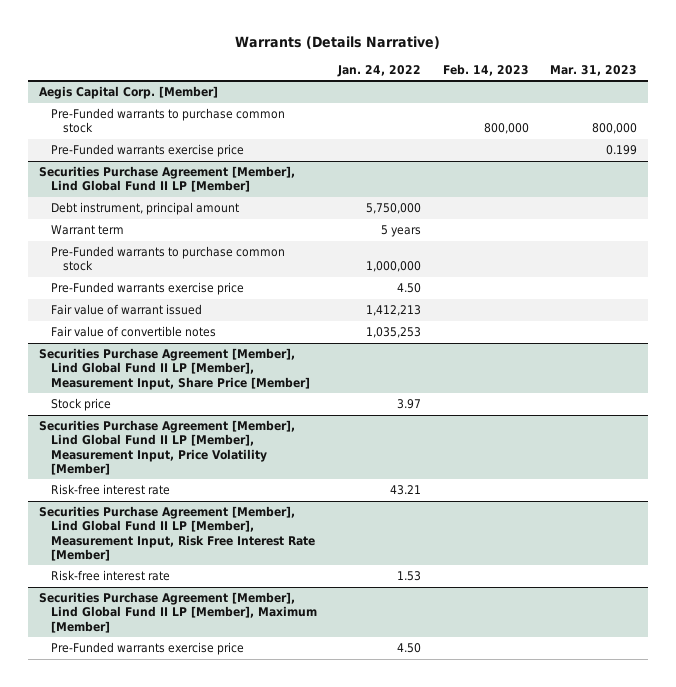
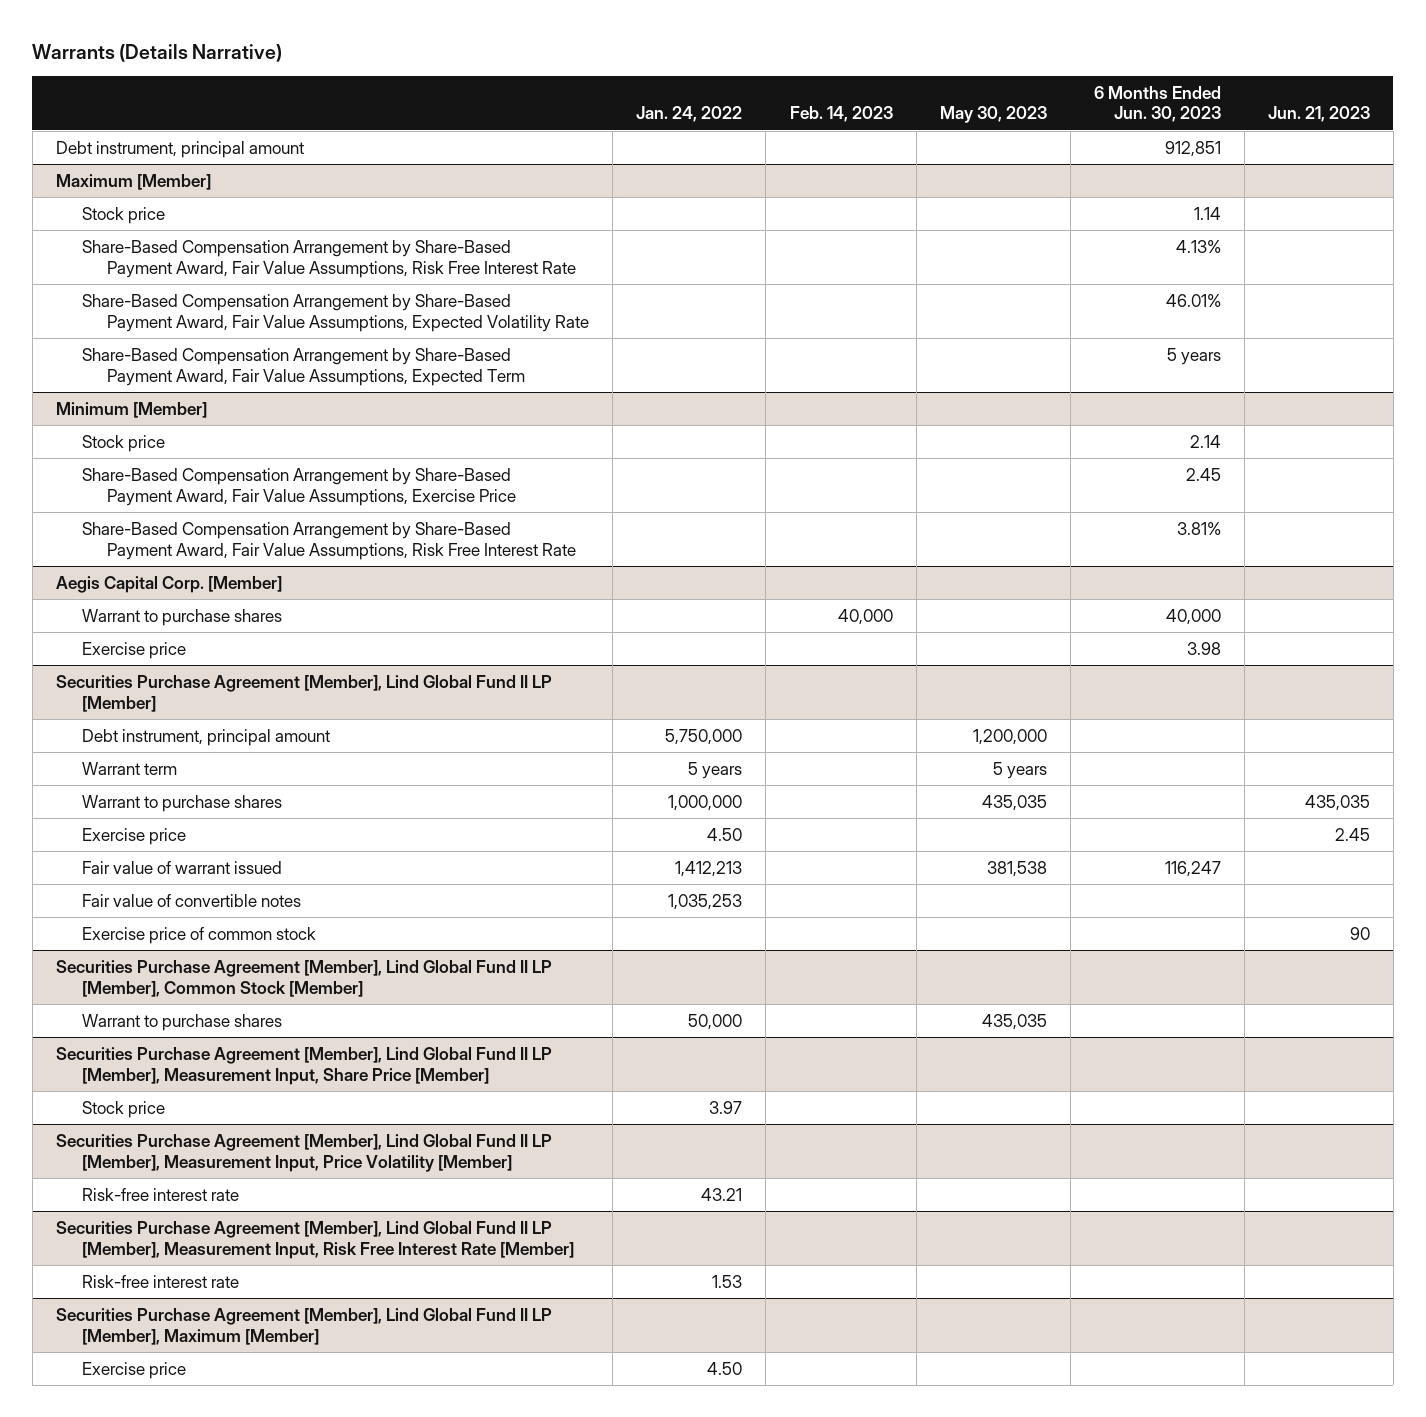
[550,64,638,76] Mar. 31, 2023 -> none
none -> [939,106,1047,124] May 30, 2023
none -> [1093,85,1221,123] 6 Months Ended Jun. 30, 2023
none -> [1267,106,1370,123] Jun. 21, 2023
none -> [55,140,304,158] Debt instrument, principal amount
none -> [55,173,211,190] Maximum [Member]
none -> [81,206,165,224] Stock price
none -> [81,239,577,278] Share-Based Compensation Arrangement by Share-Based Payment Award, Fair Value Assumptions, Risk Free Interest Rate
none -> [81,293,590,332] Share-Based Compensation Arrangement by Share-Based Payment Award, Fair Value Assumptions, Expected Volatility Rate
none -> [81,347,526,386] Share-Based Compensation Arrangement by Share-Based Payment Award, Fair Value Assumptions, Expected Term
none -> [55,401,207,418] Minimum [Member]
none -> [81,434,165,452] Stock price
none -> [81,467,517,506] Share-Based Compensation Arrangement by Share-Based Payment Award, Fair Value Assumptions, Exercise Price
none -> [81,521,577,560] Share-Based Compensation Arrangement by Share-Based Payment Award, Fair Value Assumptions, Risk Free Interest Rate
[50,108,285,134] Pre-Funded warrants to purchase common stock -> [81,608,282,626] Warrant to purchase shares
[483,123,529,135] 800,000 -> [837,608,893,625] 40,000
[50,144,244,158] Pre-Funded warrants exercise price -> [81,641,186,659] Exercise price
[50,246,285,272] Pre-Funded warrants to purchase common stock -> [81,794,282,812] Warrant to purchase shares
[50,282,244,296] Pre-Funded warrants exercise price -> [81,827,186,845] Exercise price
none -> [81,926,316,944] Exercise price of common stock
none -> [55,959,552,997] Securities Purchase Agreement [Member], Lind Global Fund II LP [Member], Common Stock [Member]
none -> [81,1013,282,1031] Warrant to purchase shares
[50,642,244,656] Pre-Funded warrants exercise price -> [81,1361,186,1379] Exercise price

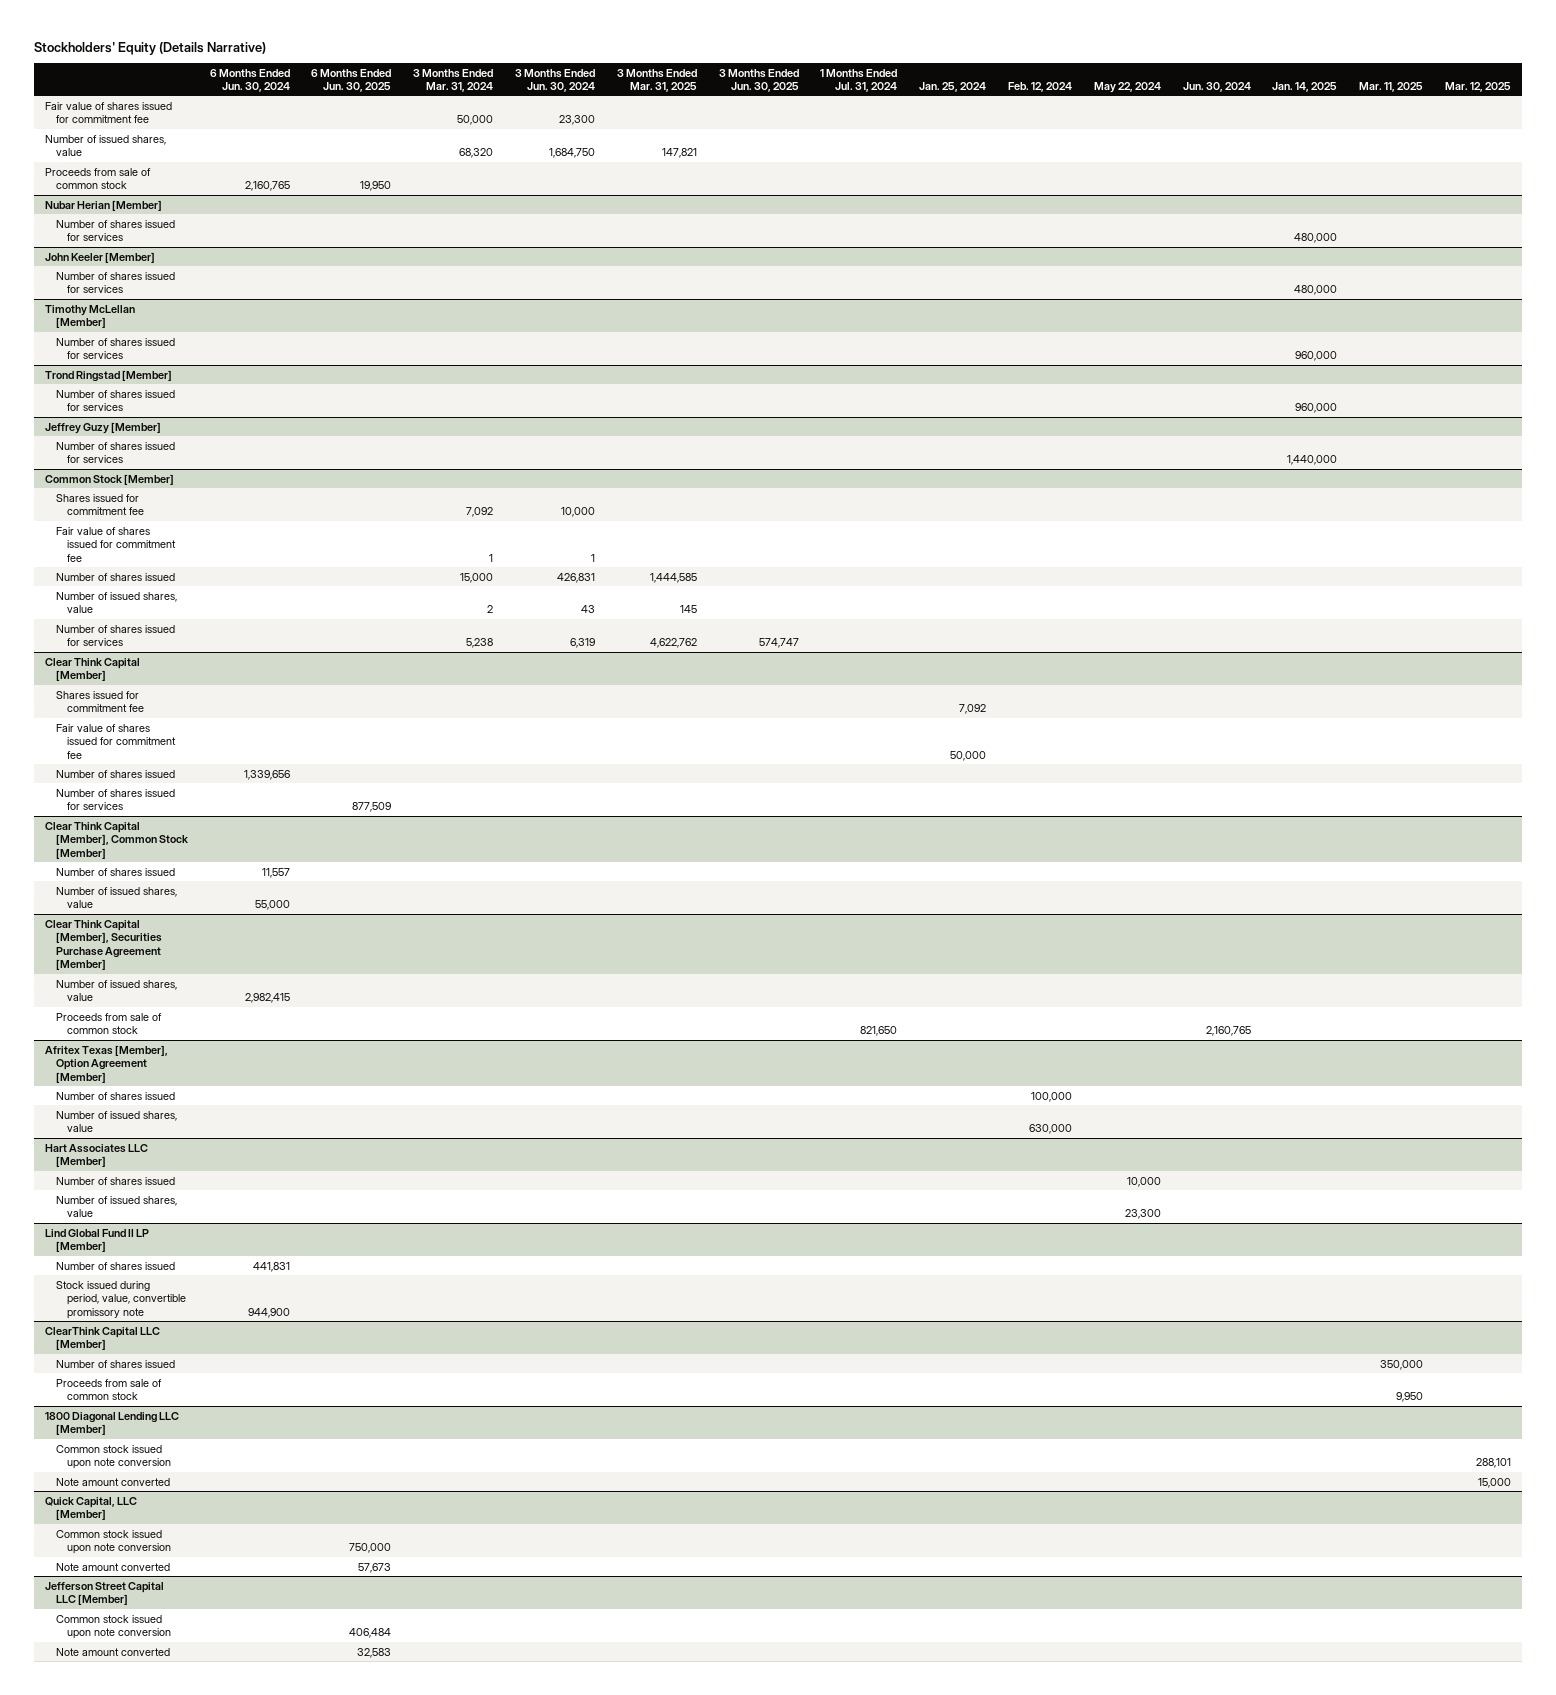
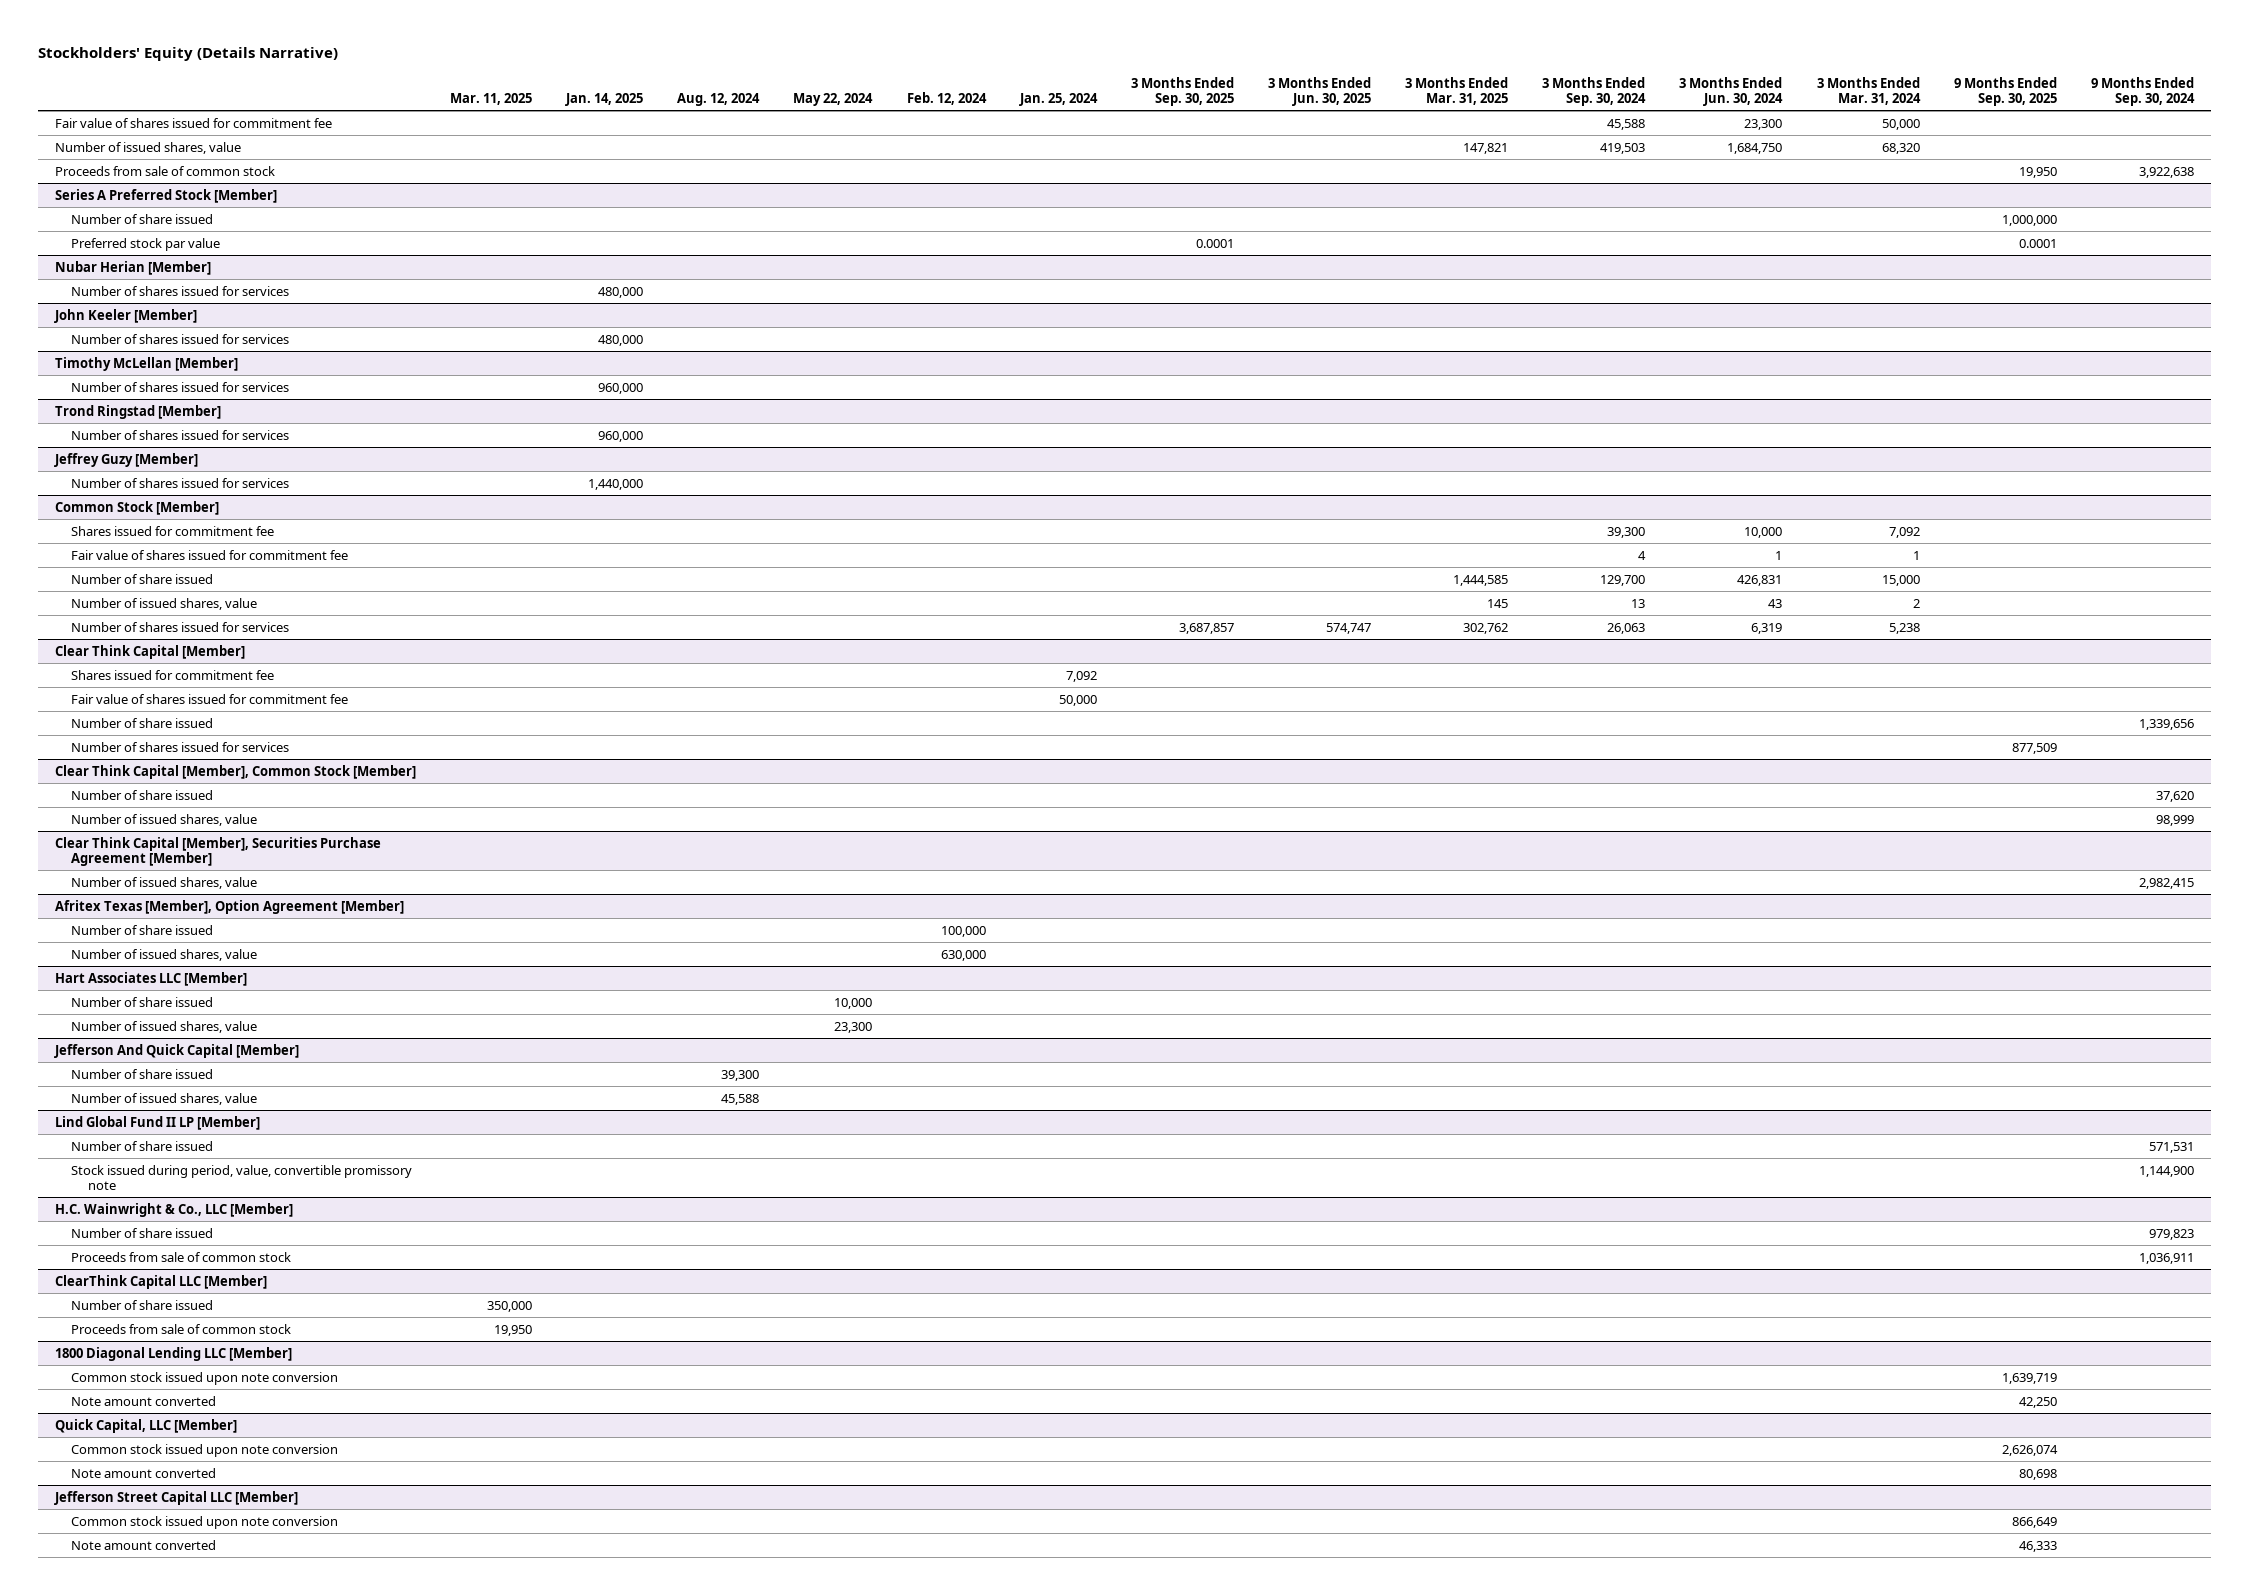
[209,68,290,93] 6 Months Ended Jun. 30, 2024 -> none
[311,68,392,93] 6 Months Ended Jun. 30, 2025 -> none
[820,68,898,93] 1 Months Ended Jul. 31, 2024 -> none
[1182,82,1251,93] Jun. 30, 2024 -> none
[1444,82,1511,93] Mar. 12, 2025 -> none
none -> [677,92,761,106] Aug. 12, 2024
none -> [1130,76,1234,106] 3 Months Ended Sep. 30, 2025
none -> [1542,76,1647,106] 3 Months Ended Sep. 30, 2024
none -> [1953,76,2057,106] 9 Months Ended Sep. 30, 2025
none -> [2090,76,2195,106] 9 Months Ended Sep. 30, 2024
none -> [54,188,277,203] Series A Preferred Stock [Member]
none -> [71,213,214,224] Number of share issued
none -> [71,237,221,251] Preferred stock par value
[55,572,175,581] Number of shares issued -> [71,573,214,584] Number of share issued
[649,638,697,649] 4,622,762 -> [1463,622,1509,634] 302,762
[55,769,175,778] Number of shares issued -> [71,717,214,728] Number of share issued
[55,867,175,876] Number of shares issued -> [71,789,214,800] Number of share issued
[55,1012,162,1035] Proceeds from sale of common stock -> none
[55,1091,175,1100] Number of shares issued -> [71,924,214,935] Number of share issued
[55,1176,175,1185] Number of shares issued -> [71,996,214,1007] Number of share issued
none -> [53,1043,299,1058] Jefferson And Quick Capital [Member]
none -> [71,1068,214,1079] Number of share issued
none -> [71,1092,258,1105] Number of issued shares, value
[55,1261,175,1270] Number of shares issued -> [71,1140,214,1151] Number of share issued
none -> [54,1202,293,1217] H.C. Wainwright & Co., LLC [Member]
none -> [71,1227,214,1238] Number of share issued
none -> [71,1251,292,1262] Proceeds from sale of common stock
[55,1359,175,1368] Number of shares issued -> [71,1299,214,1310] Number of share issued
[1396,1392,1424,1403] 9,950 -> [493,1324,532,1336] 19,950

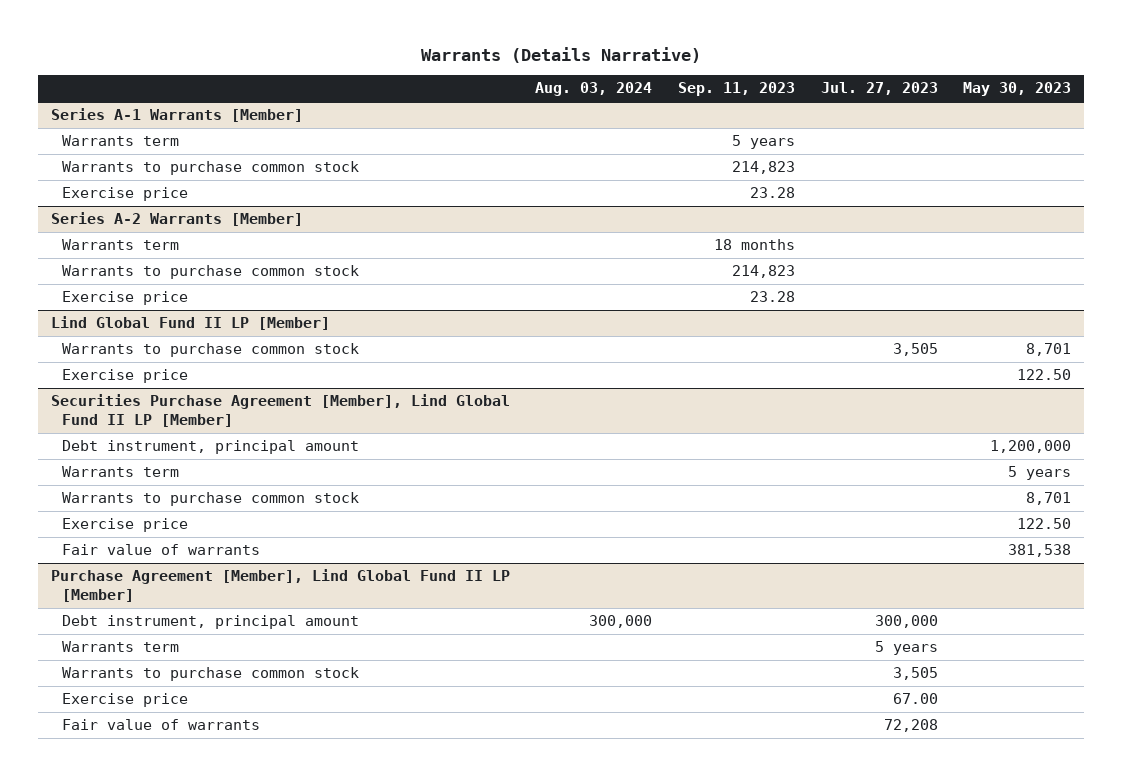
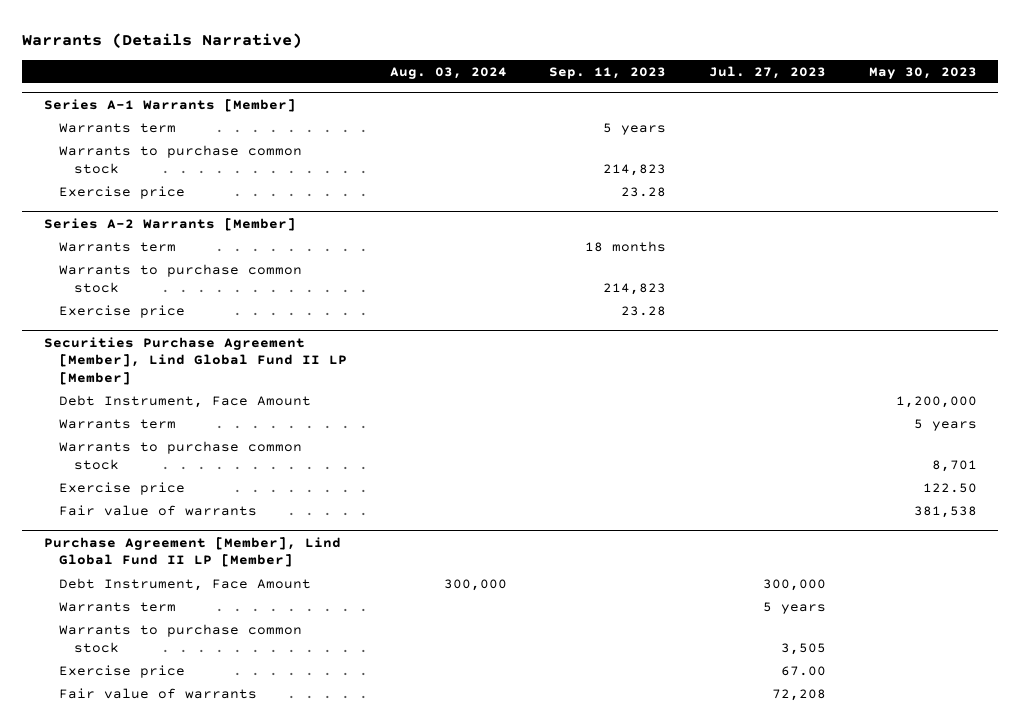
[50,316,330,331] Lind Global Fund II LP [Member] -> none
[61,343,359,358] Warrants to purchase common stock -> none
[61,369,188,384] Exercise price -> none
[61,440,359,455] Debt instrument, principal amount -> [58,394,311,408] Debt Instrument, Face Amount
[61,615,359,630] Debt instrument, principal amount -> [58,577,311,591] Debt Instrument, Face Amount

